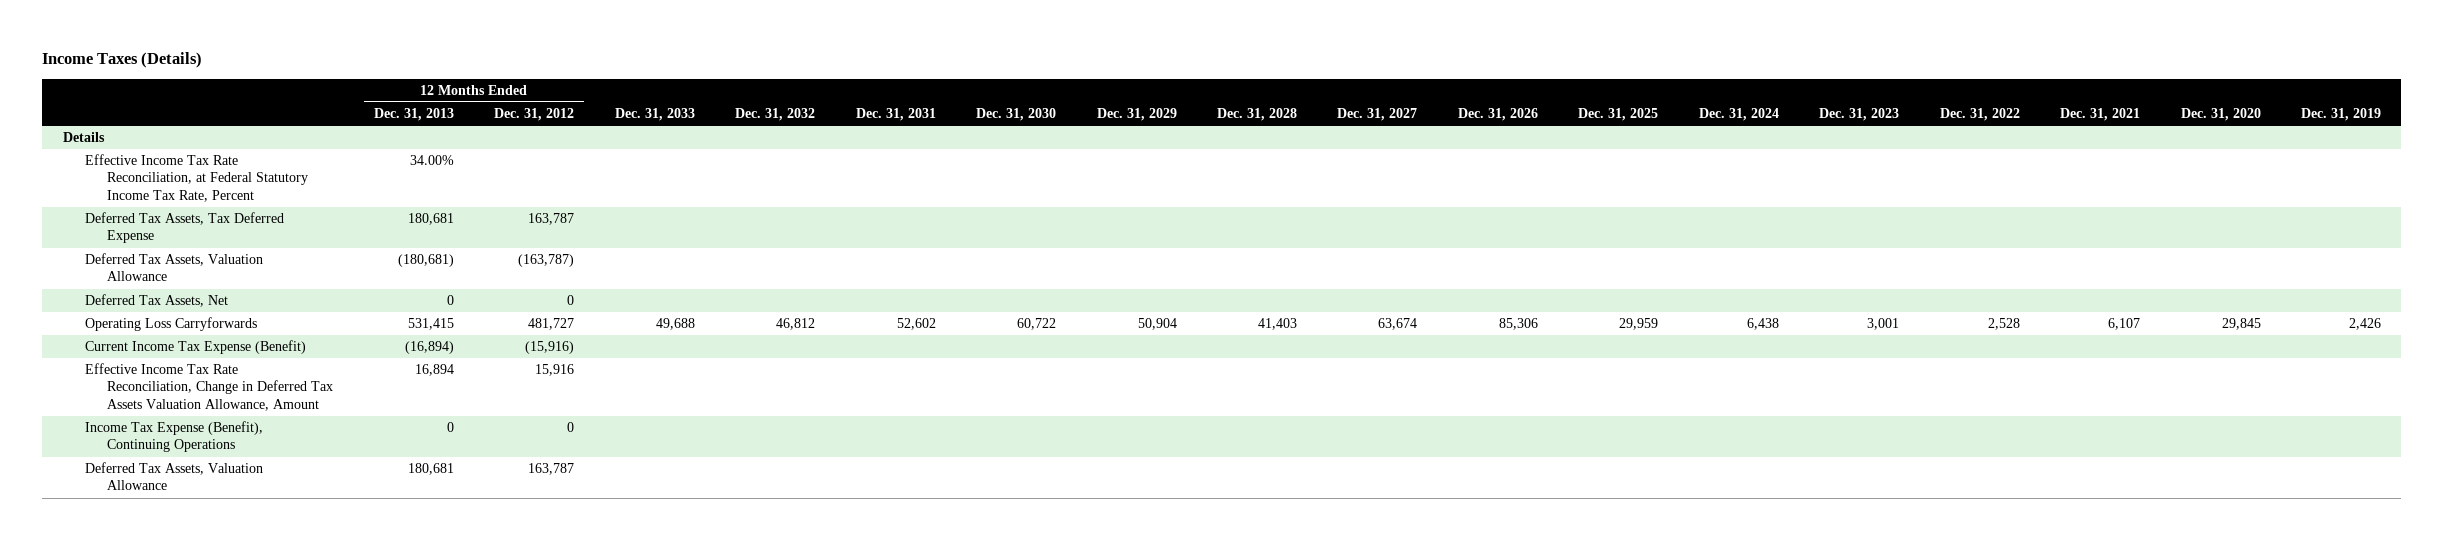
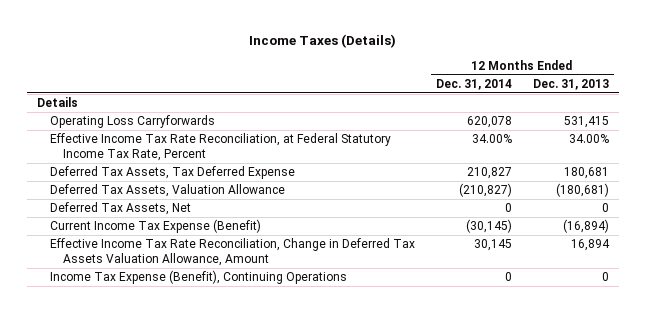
[494,108,575,122] Dec. 31, 2012 -> none
[614,108,695,122] Dec. 31, 2033 -> none
[735,108,816,122] Dec. 31, 2032 -> none
[855,108,936,122] Dec. 31, 2031 -> none
[976,108,1057,122] Dec. 31, 2030 -> none
[1096,108,1177,122] Dec. 31, 2029 -> none
[1217,108,1298,122] Dec. 31, 2028 -> none
[1337,108,1418,122] Dec. 31, 2027 -> none
[1457,108,1538,122] Dec. 31, 2026 -> none
[1578,108,1659,122] Dec. 31, 2025 -> none
[1698,108,1779,122] Dec. 31, 2024 -> none
[1819,108,1900,122] Dec. 31, 2023 -> none
[1939,108,2020,122] Dec. 31, 2022 -> none
[2060,108,2141,122] Dec. 31, 2021 -> none
[2180,108,2261,122] Dec. 31, 2020 -> none
[2301,108,2382,122] Dec. 31, 2019 -> none
none -> [435,78,512,90] Dec. 31, 2014
[84,317,257,332] Operating Loss Carryforwards -> [50,115,216,129] Operating Loss Carryforwards
[84,462,263,491] Deferred Tax Assets, Valuation Allowance -> none

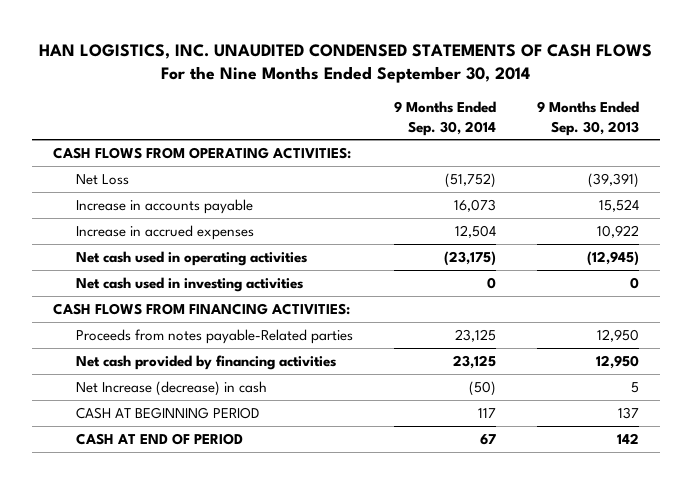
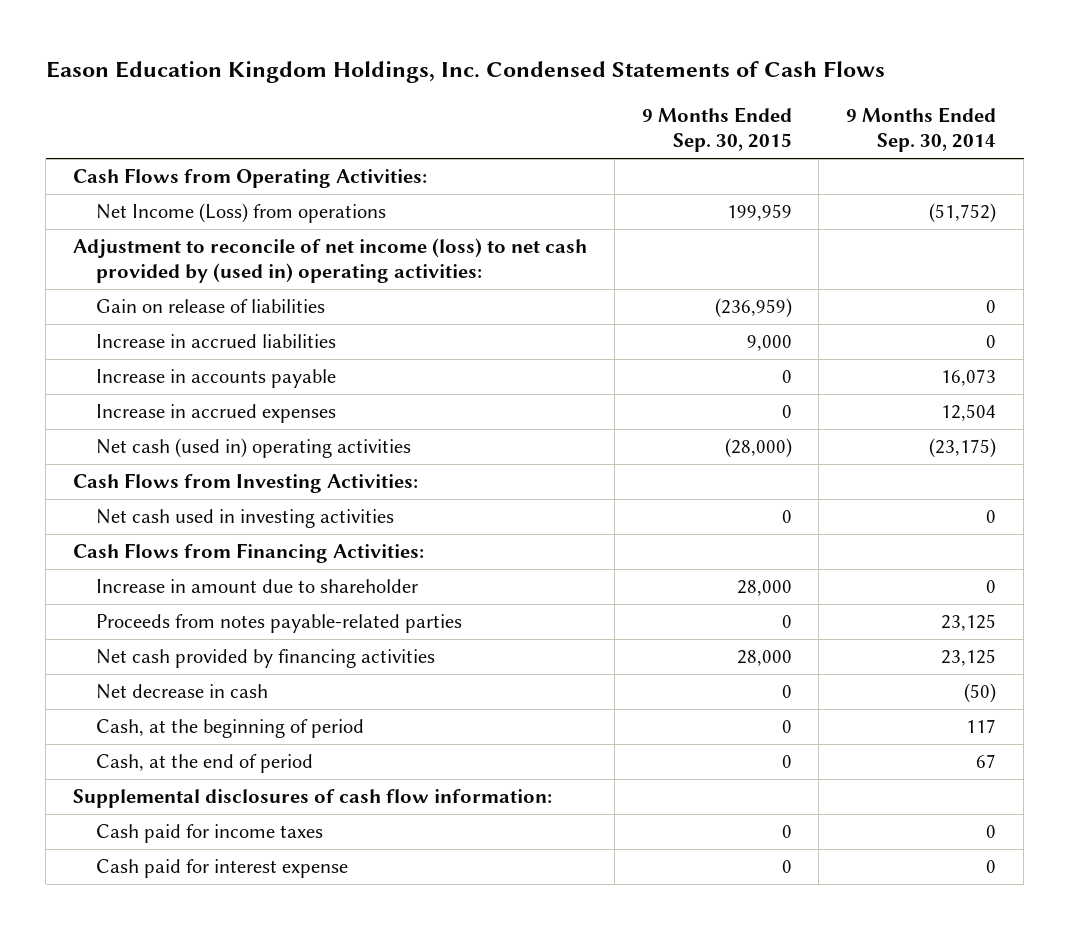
[39,43,653,84] HAN LOGISTICS, INC. UNAUDITED CONDENSED STATEMENTS OF CASH FLOWS For the Nine Months Ended September 30, 2014 -> [45,61,885,84] Eason Education Kingdom Holdings, Inc. Condensed Statements of Cash Flows
[537,100,640,136] 9 Months Ended Sep. 30, 2013 -> none
none -> [641,107,792,153] 9 Months Ended Sep. 30, 2015
[52,146,351,159] CASH FLOWS FROM OPERATING ACTIVITIES: -> [72,168,427,189] Cash Flows from Operating Activities:
[75,173,129,185] Net Loss -> [96,203,387,224] Net Income (Loss) from operations
none -> [72,238,587,284] Adjustment to reconcile of net income (loss) to net cash provided by (used in) operating activities:
none -> [96,299,326,314] Gain on release of liabilities
none -> [96,334,337,349] Increase in accrued liabilities
[75,250,307,266] Net cash used in operating activities -> [96,438,412,459] Net cash (used in) operating activities
none -> [72,473,418,494] Cash Flows from Investing Activities:
[52,302,350,315] CASH FLOWS FROM FINANCING ACTIVITIES: -> [72,543,424,564] Cash Flows from Financing Activities:
none -> [96,579,419,594] Increase in amount due to shareholder
[75,328,353,344] Proceeds from notes payable-Related parties -> [96,614,463,634] Proceeds from notes payable-related parties
[75,380,267,396] Net Increase (decrease) in cash -> [96,684,269,700] Net decrease in cash
[75,406,259,419] CASH AT BEGINNING PERIOD -> [96,719,365,739] Cash, at the beginning of period
[75,432,243,445] CASH AT END OF PERIOD -> [96,754,314,774] Cash, at the end of period
none -> [72,789,552,809] Supplemental disclosures of cash flow information:
none -> [96,824,324,844] Cash paid for income taxes
none -> [96,859,349,879] Cash paid for interest expense

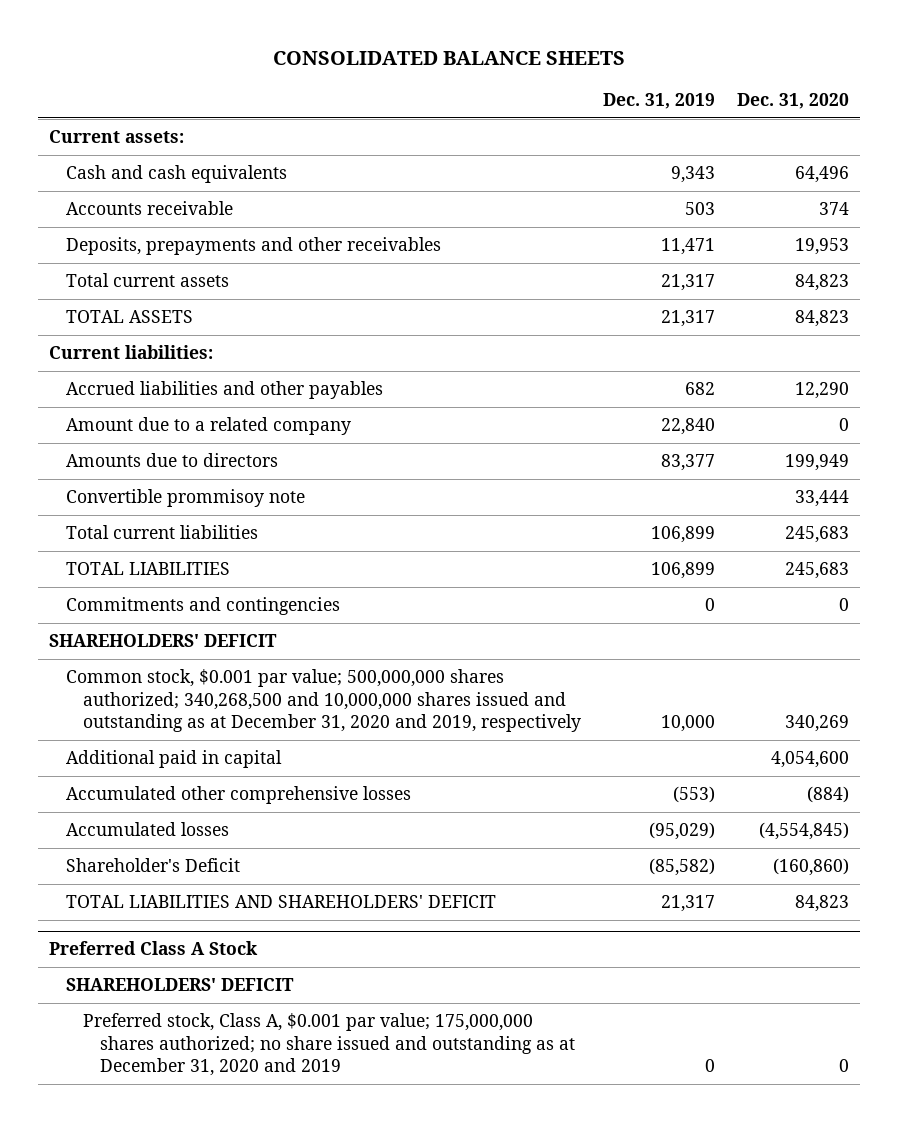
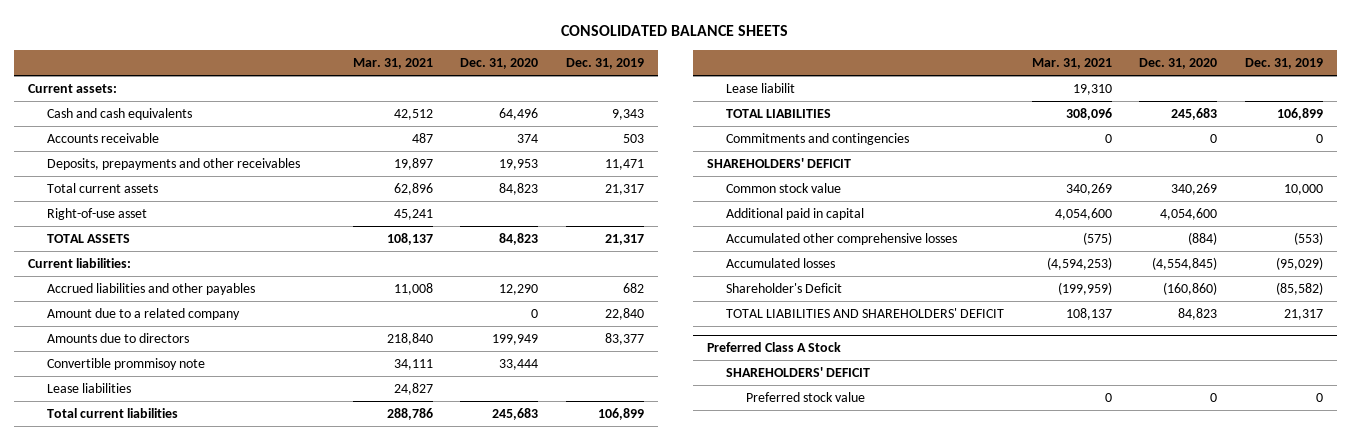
none -> [352,58,433,70] Mar. 31, 2021
none -> [47,208,148,221] Right-of-use asset
none -> [47,383,132,394] Lease liabilities
none -> [726,83,796,94] Lease liabilit
[65,669,582,733] Common stock, $0.001 par value; 500,000,000 shares authorized; 340,268,500 and 10,000,000 shares issued and outstanding as at December 31, 2020 and 2019, respectively -> [726,183,842,194] Common stock value
[83,1013,576,1077] Preferred stock, Class A, $0.001 par value; 175,000,000 shares authorized; no share issued and outstanding as at December 31, 2020 and 2019 -> [746,392,866,403] Preferred stock value

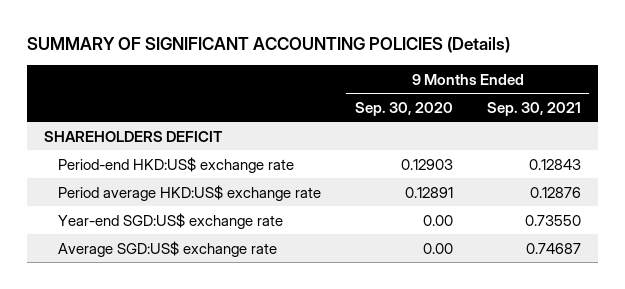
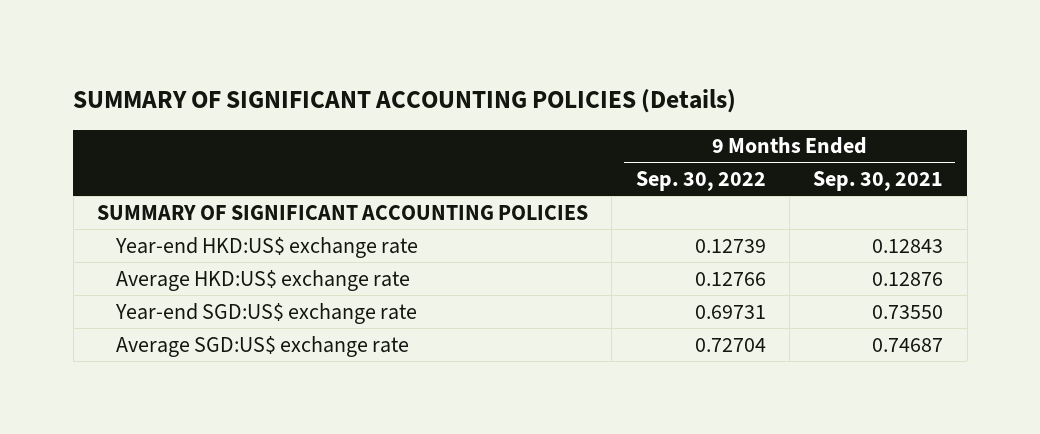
[354,101,453,116] Sep. 30, 2020 -> none
none -> [635,171,766,192] Sep. 30, 2022
[44,130,224,142] SHAREHOLDERS DEFICIT -> none
none -> [96,204,588,220] SUMMARY OF SIGNIFICANT ACCOUNTING POLICIES
[58,156,295,173] Period-end HKD:US$ exchange rate -> [115,236,419,258] Year-end HKD:US$ exchange rate
[58,184,322,201] Period average HKD:US$ exchange rate -> [116,269,411,291] Average HKD:US$ exchange rate

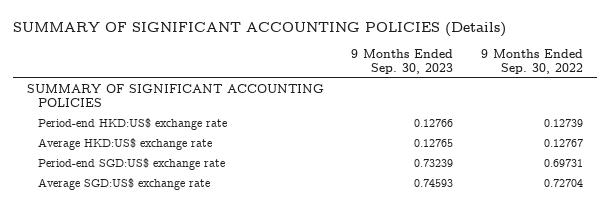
[813,171,944,192] Sep. 30, 2021 -> none
none -> [351,48,454,74] 9 Months Ended Sep. 30, 2023
[115,236,419,258] Year-end HKD:US$ exchange rate -> [37,118,227,131] Period-end HKD:US$ exchange rate
[694,271,766,286] 0.12766 -> [544,139,584,148] 0.12767
[115,302,418,324] Year-end SGD:US$ exchange rate -> [37,158,225,171] Period-end SGD:US$ exchange rate

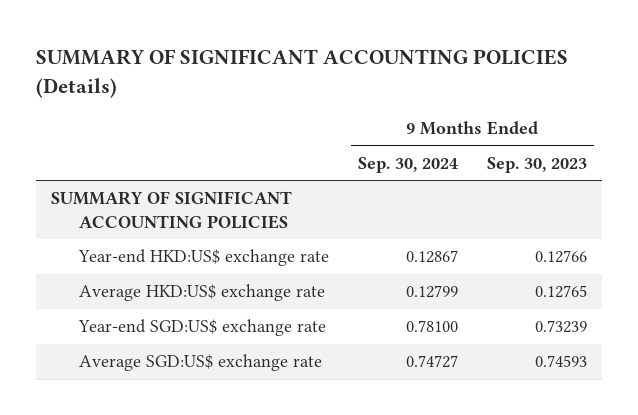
[481,48,584,74] 9 Months Ended Sep. 30, 2022 -> none
none -> [357,156,458,173] Sep. 30, 2024
[37,118,227,131] Period-end HKD:US$ exchange rate -> [77,249,329,267] Year-end HKD:US$ exchange rate
[37,158,225,171] Period-end SGD:US$ exchange rate -> [77,319,326,337] Year-end SGD:US$ exchange rate

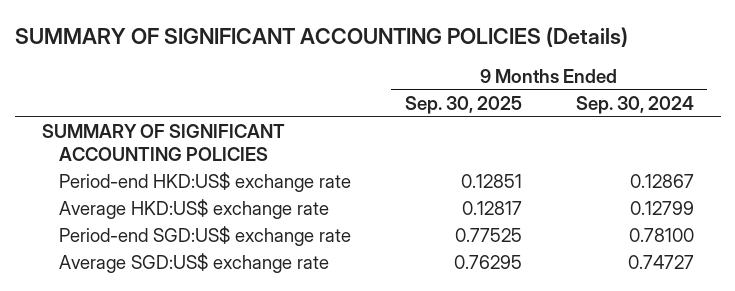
[487,156,588,173] Sep. 30, 2023 -> none
none -> [404,95,522,114] Sep. 30, 2025
[77,249,329,267] Year-end HKD:US$ exchange rate -> [59,172,352,193] Period-end HKD:US$ exchange rate
[77,319,326,337] Year-end SGD:US$ exchange rate -> [59,226,352,247] Period-end SGD:US$ exchange rate

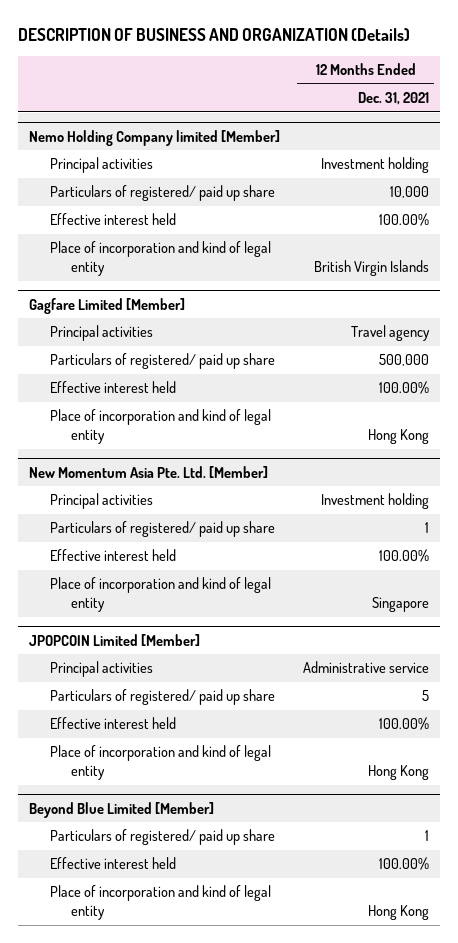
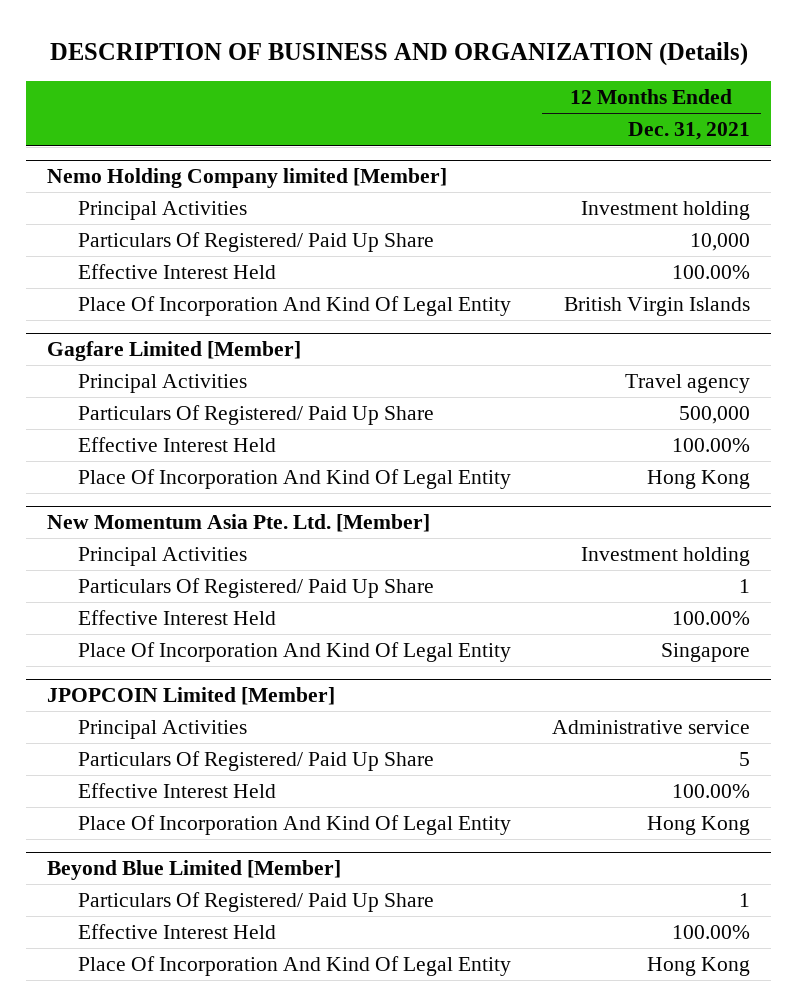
[50,157,154,174] Principal activities -> [77,201,247,221] Principal Activities
[50,185,276,202] Particulars of registered/ paid up share -> [77,232,434,253] Particulars Of Registered/ Paid Up Share
[50,213,177,226] Effective interest held -> [77,264,276,280] Effective Interest Held
[50,241,272,277] Place of incorporation and kind of legal entity -> [77,296,511,317] Place Of Incorporation And Kind Of Legal Entity
[50,325,154,342] Principal activities -> [77,374,247,394] Principal Activities
[50,353,276,370] Particulars of registered/ paid up share -> [77,405,434,426] Particulars Of Registered/ Paid Up Share
[50,381,177,394] Effective interest held -> [77,437,276,453] Effective Interest Held
[50,409,272,445] Place of incorporation and kind of legal entity -> [77,469,511,490] Place Of Incorporation And Kind Of Legal Entity
[50,493,154,510] Principal activities -> [77,547,247,567] Principal Activities
[50,521,276,538] Particulars of registered/ paid up share -> [77,578,434,599] Particulars Of Registered/ Paid Up Share
[50,549,177,562] Effective interest held -> [77,610,276,626] Effective Interest Held
[50,577,272,613] Place of incorporation and kind of legal entity -> [77,642,511,663] Place Of Incorporation And Kind Of Legal Entity
[50,661,154,678] Principal activities -> [77,720,247,740] Principal Activities
[50,689,276,706] Particulars of registered/ paid up share -> [77,751,434,772] Particulars Of Registered/ Paid Up Share
[50,717,177,730] Effective interest held -> [77,783,276,799] Effective Interest Held
[50,745,272,781] Place of incorporation and kind of legal entity -> [77,815,511,836] Place Of Incorporation And Kind Of Legal Entity
[50,829,276,846] Particulars of registered/ paid up share -> [77,892,434,913] Particulars Of Registered/ Paid Up Share
[50,857,177,870] Effective interest held -> [77,924,276,940] Effective Interest Held
[50,885,272,921] Place of incorporation and kind of legal entity -> [77,956,511,977] Place Of Incorporation And Kind Of Legal Entity

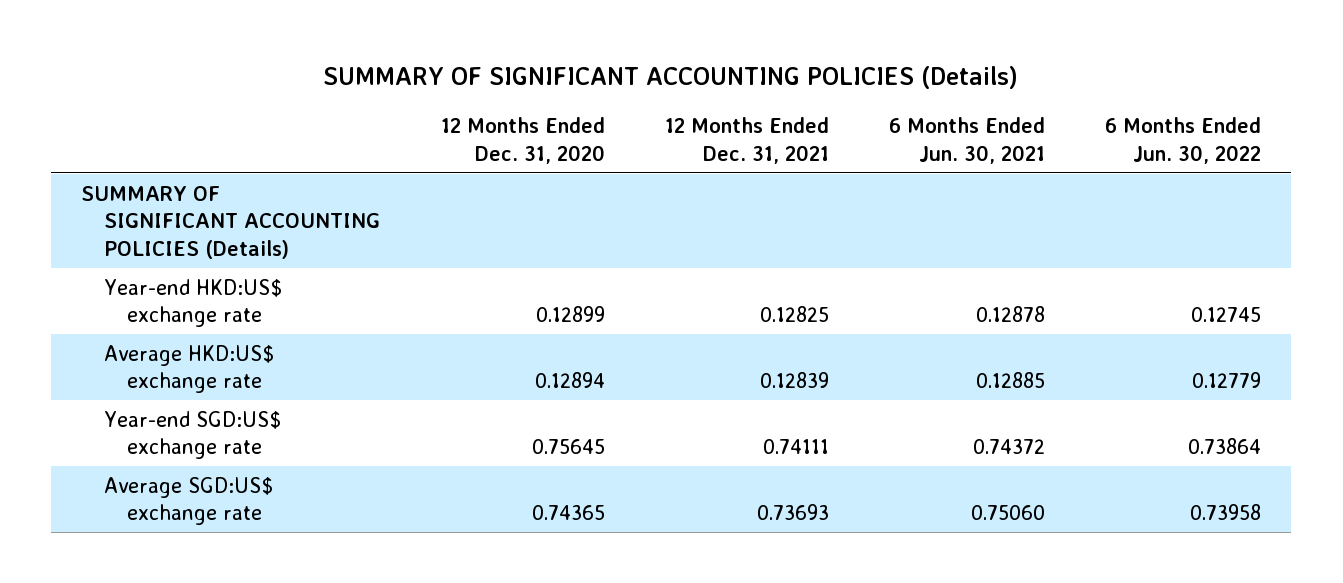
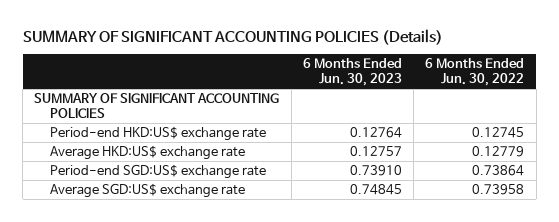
[440,117,605,164] 12 Months Ended Dec. 31, 2020 -> none
[664,117,829,164] 12 Months Ended Dec. 31, 2021 -> none
[889,117,1046,164] 6 Months Ended Jun. 30, 2021 -> none
none -> [302,58,402,87] 6 Months Ended Jun. 30, 2023
[81,185,381,260] SUMMARY OF SIGNIFICANT ACCOUNTING POLICIES (Details) -> [34,92,280,118] SUMMARY OF SIGNIFICANT ACCOUNTING POLICIES
[104,278,283,328] Year-end HKD:US$ exchange rate -> [49,125,266,141] Period-end HKD:US$ exchange rate
[104,410,282,460] Year-end SGD:US$ exchange rate -> [49,163,266,179] Period-end SGD:US$ exchange rate

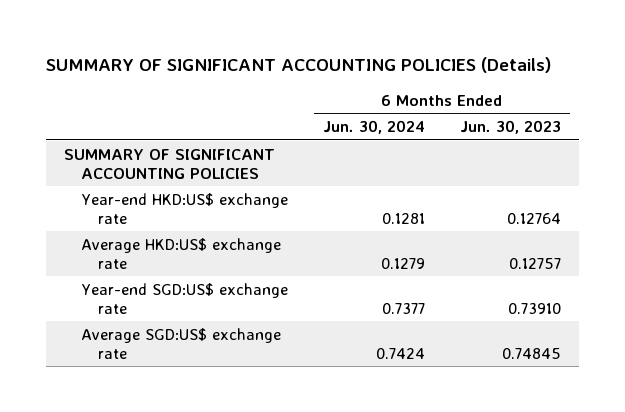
[425,58,525,87] 6 Months Ended Jun. 30, 2022 -> none
none -> [323,120,426,135] Jun. 30, 2024
[49,125,266,141] Period-end HKD:US$ exchange rate -> [81,192,289,224] Year-end HKD:US$ exchange rate
[49,163,266,179] Period-end SGD:US$ exchange rate -> [81,282,289,314] Year-end SGD:US$ exchange rate

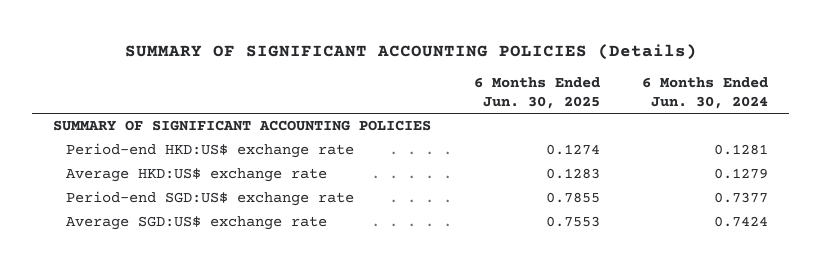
[460,120,562,135] Jun. 30, 2023 -> none
none -> [473,77,600,109] 6 Months Ended Jun. 30, 2025
[81,192,289,224] Year-end HKD:US$ exchange rate -> [65,143,354,159] Period-end HKD:US$ exchange rate
[81,282,289,314] Year-end SGD:US$ exchange rate -> [65,191,354,207] Period-end SGD:US$ exchange rate

